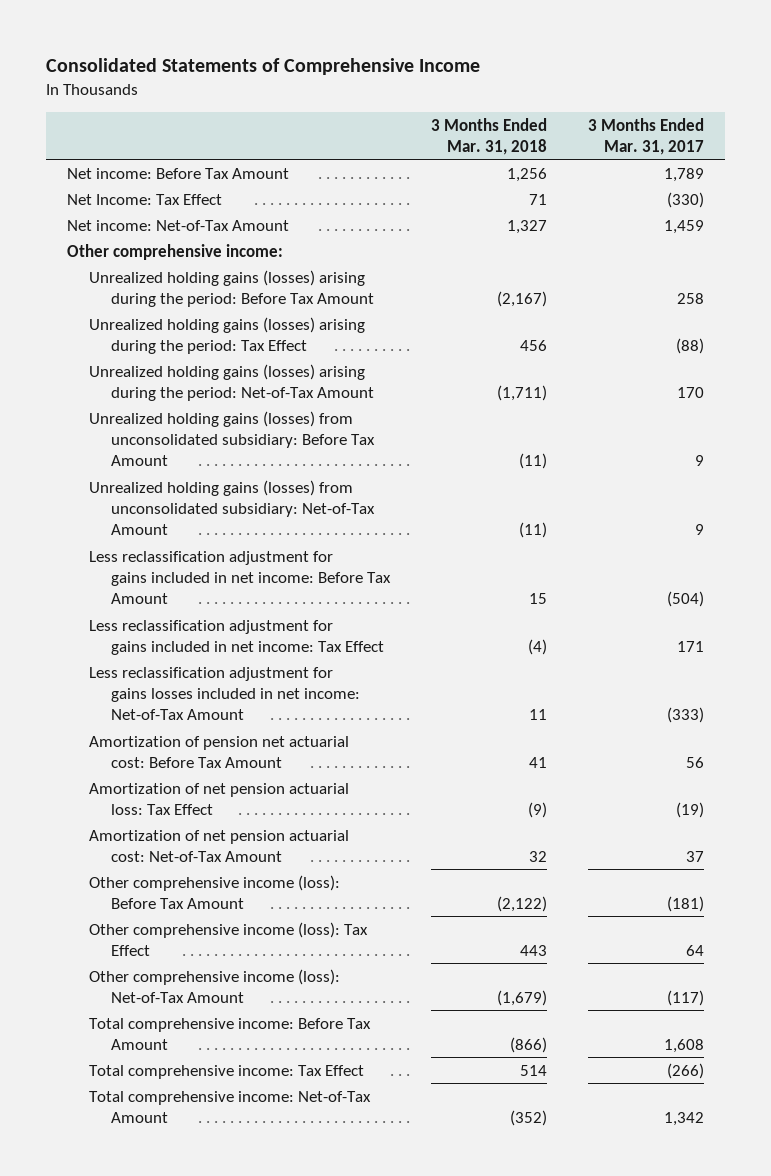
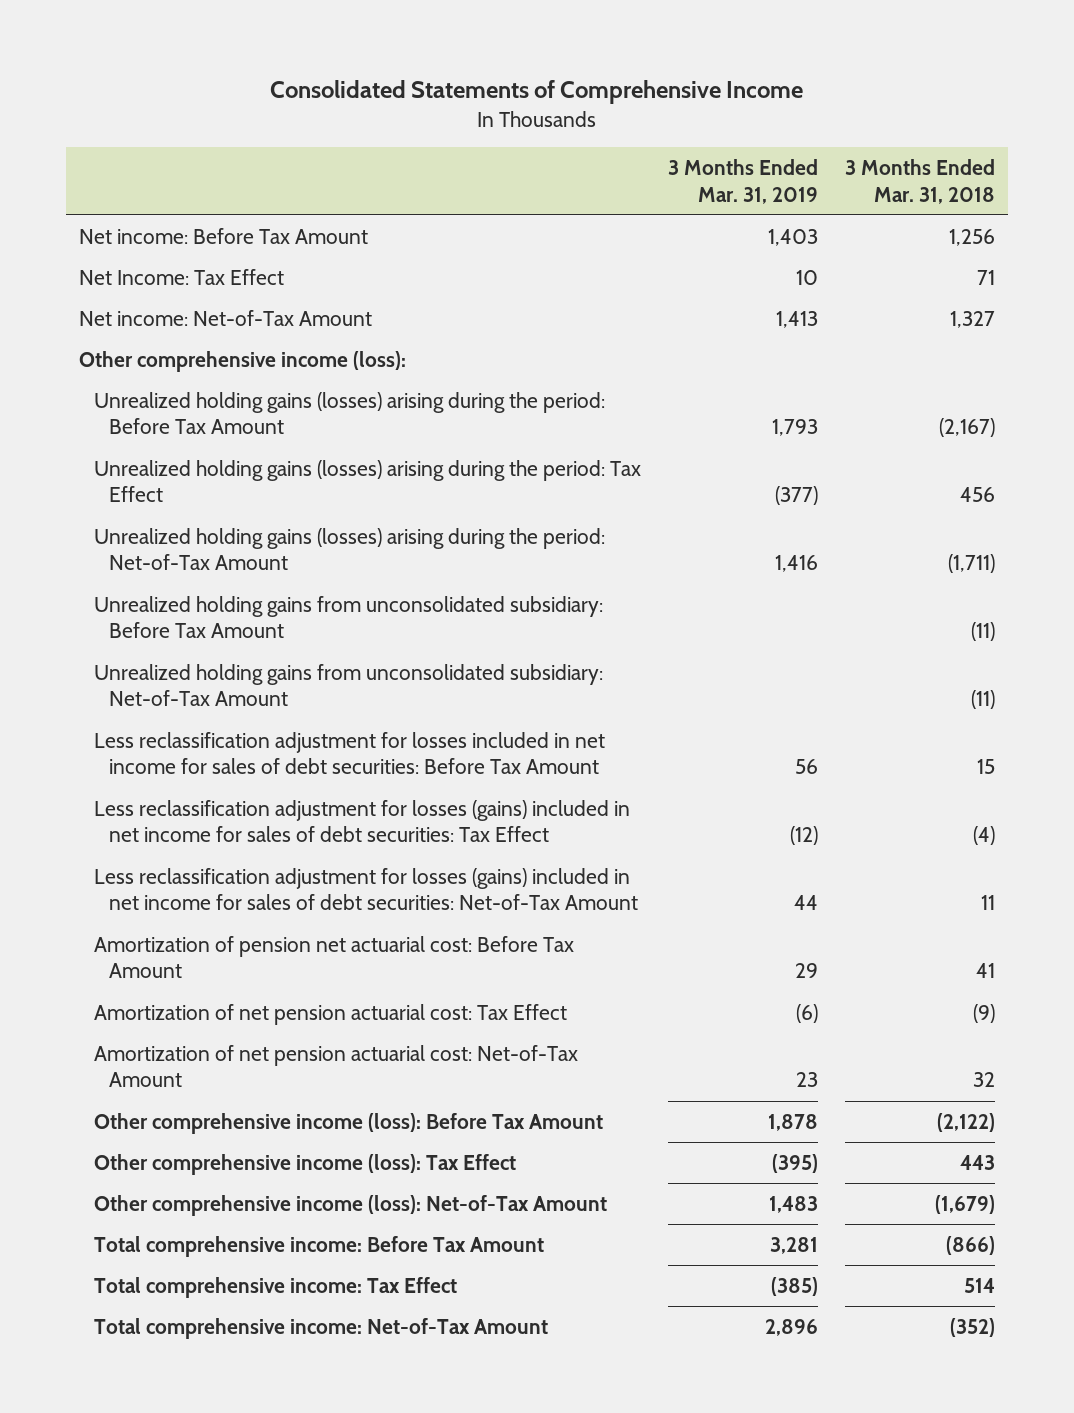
[588,117,705,155] 3 Months Ended Mar. 31, 2017 -> none
none -> [668,159,819,204] 3 Months Ended Mar. 31, 2019
[66,243,283,260] Other comprehensive income: -> [79,351,407,373] Other comprehensive income (loss):
[88,410,375,466] Unrealized holding gains (losses) from unconsolidated subsidiary: Before Tax Amount -> [94,596,604,639] Unrealized holding gains from unconsolidated subsidiary: Before Tax Amount
[88,479,375,535] Unrealized holding gains (losses) from unconsolidated subsidiary: Net-of-Tax Amount -> [94,664,604,707] Unrealized holding gains from unconsolidated subsidiary: Net-of-Tax Amount
[88,550,391,604] Less reclassification adjustment for gains included in net income: Before Tax Amount -> [94,732,606,775] Less reclassification adjustment for losses included in net income for sales of debt securities: Before Tax Amount
[88,619,384,655] Less reclassification adjustment for gains included in net income: Tax Effect -> [94,800,631,843] Less reclassification adjustment for losses (gains) included in net income for sales of debt securities: Tax Effect
[88,666,360,720] Less reclassification adjustment for gains losses included in net income: Net-of-Tax Amount -> [94,868,639,911] Less reclassification adjustment for losses (gains) included in net income for sales of debt securities: Net-of-Tax Amount
[88,782,349,815] Amortization of net pension actuarial loss: Tax Effect -> [94,1004,568,1026] Amortization of net pension actuarial cost: Tax Effect

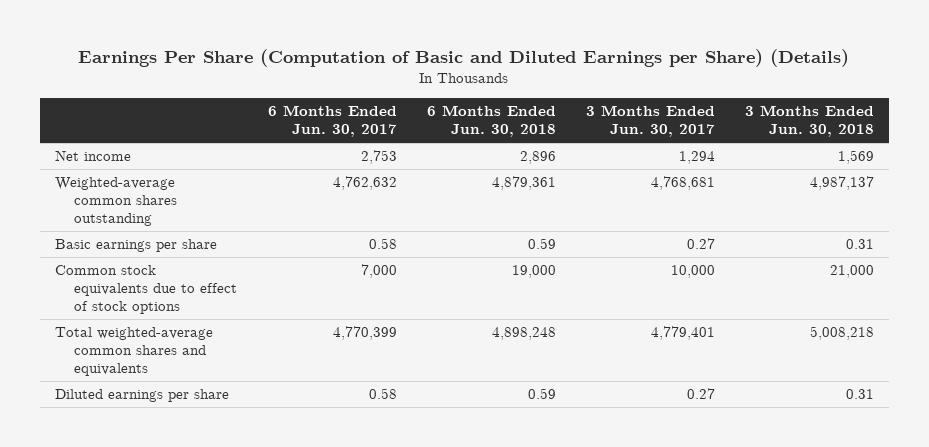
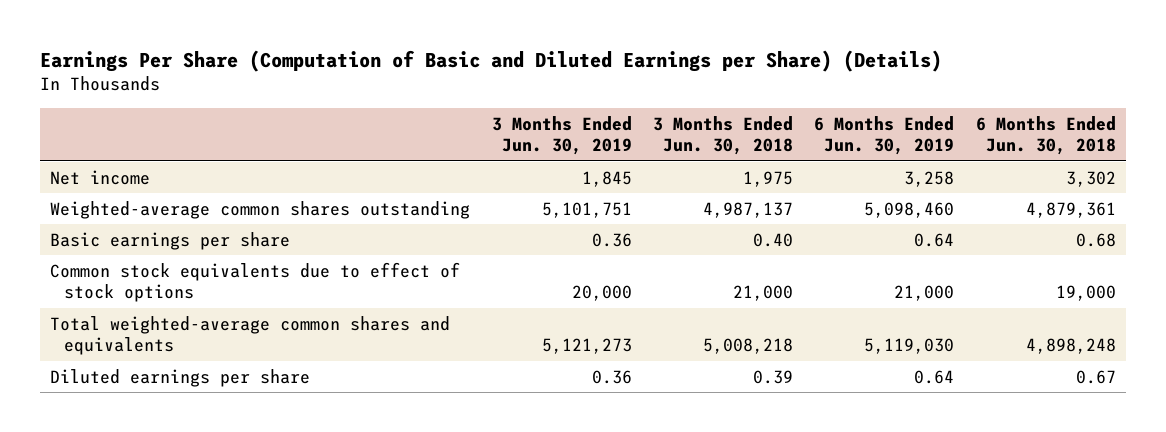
[267,105,397,138] 6 Months Ended Jun. 30, 2017 -> none
[586,105,716,138] 3 Months Ended Jun. 30, 2017 -> none
none -> [491,115,632,156] 3 Months Ended Jun. 30, 2019
none -> [814,115,955,156] 6 Months Ended Jun. 30, 2019
[519,151,556,165] 2,896 -> [1065,170,1116,187] 3,302
[838,150,875,165] 1,569 -> [742,170,793,187] 1,975
[527,238,556,250] 0.59 -> [1075,232,1116,247] 0.68
[846,239,875,250] 0.31 -> [752,232,793,247] 0.40
[527,388,556,400] 0.59 -> [1075,369,1116,384] 0.67
[846,389,875,400] 0.31 -> [752,369,793,384] 0.39

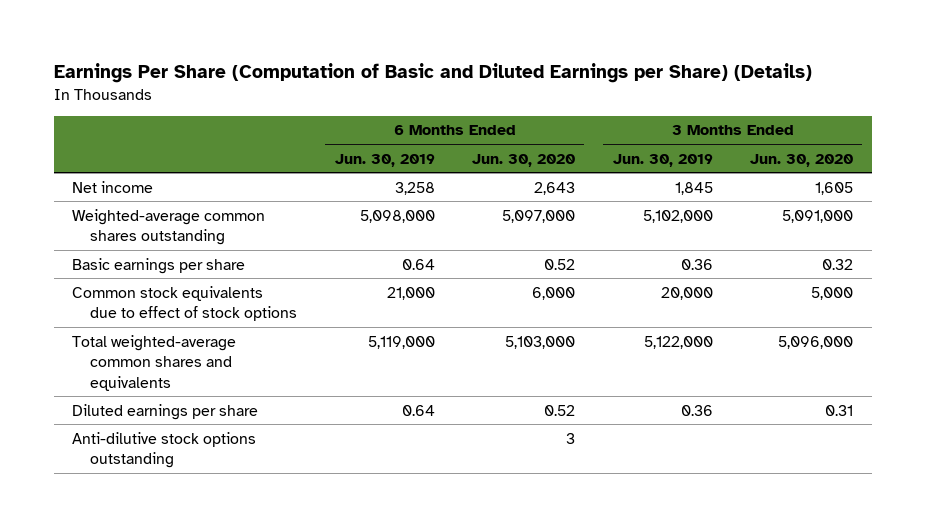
[652,115,793,156] 3 Months Ended Jun. 30, 2018 -> none
[975,115,1116,156] 6 Months Ended Jun. 30, 2018 -> none
none -> [472,153,576,167] Jun. 30, 2020
none -> [750,153,854,167] Jun. 30, 2020
[541,201,632,218] 5,101,751 -> [642,209,713,223] 5,102,000
[864,201,955,218] 5,098,460 -> [359,209,435,223] 5,098,000
[541,338,632,355] 5,121,273 -> [643,335,713,349] 5,122,000
[864,338,955,355] 5,119,030 -> [367,335,435,349] 5,119,000
none -> [72,431,257,469] Anti-dilutive stock options outstanding

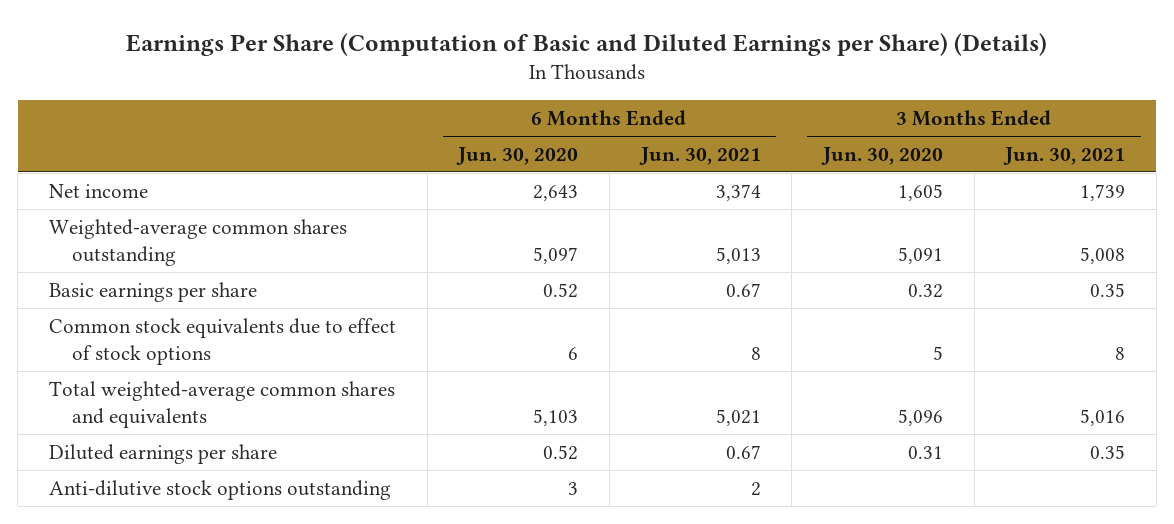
[334,153,435,167] Jun. 30, 2019 -> none
[612,153,713,167] Jun. 30, 2019 -> none
none -> [638,146,761,165] Jun. 30, 2021
none -> [1003,146,1126,165] Jun. 30, 2021
[502,209,576,223] 5,097,000 -> [533,246,579,264] 5,097
[782,209,854,223] 5,091,000 -> [897,246,943,264] 5,091
[532,286,576,300] 6,000 -> [568,346,579,360] 6
[811,286,854,300] 5,000 -> [932,345,943,360] 5
[505,335,576,349] 5,103,000 -> [533,408,579,426] 5,103
[778,335,854,349] 5,096,000 -> [897,408,943,426] 5,096

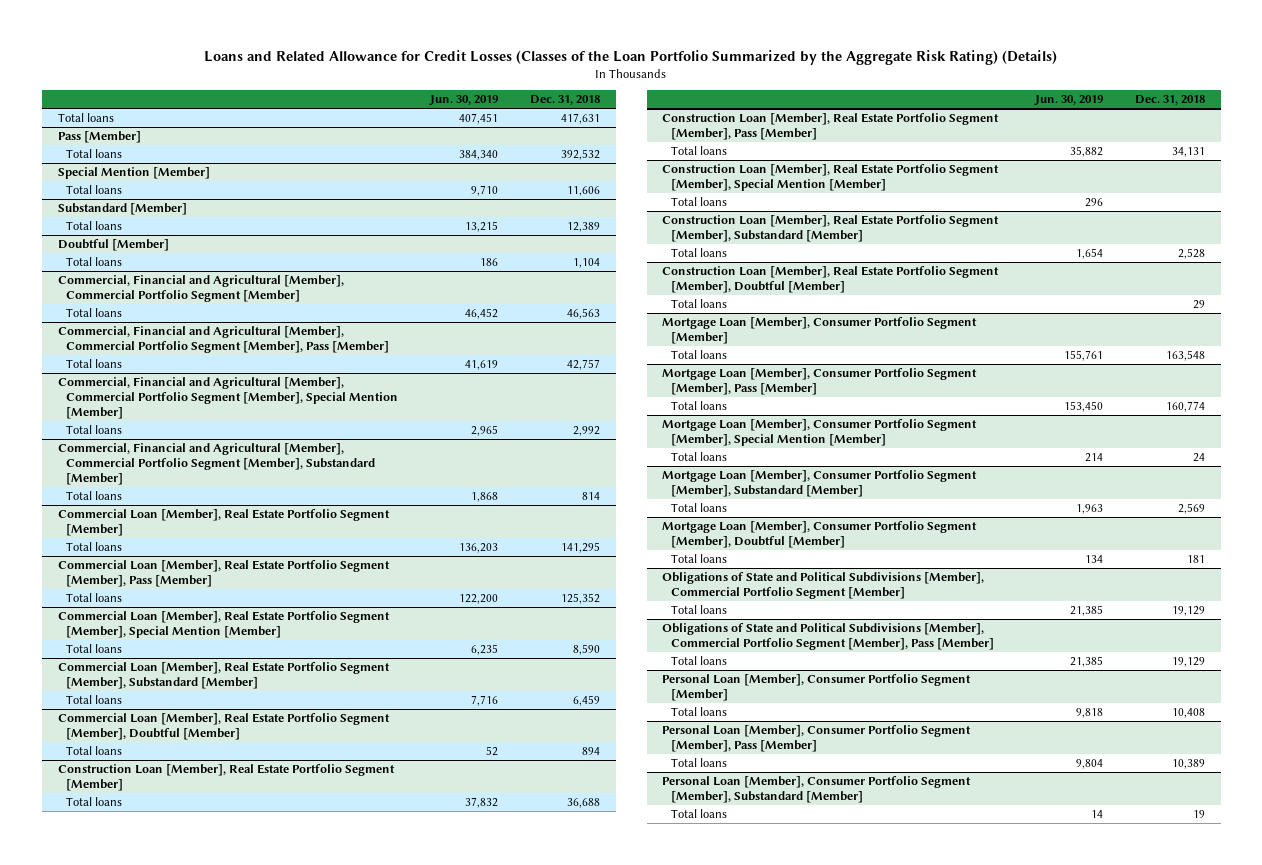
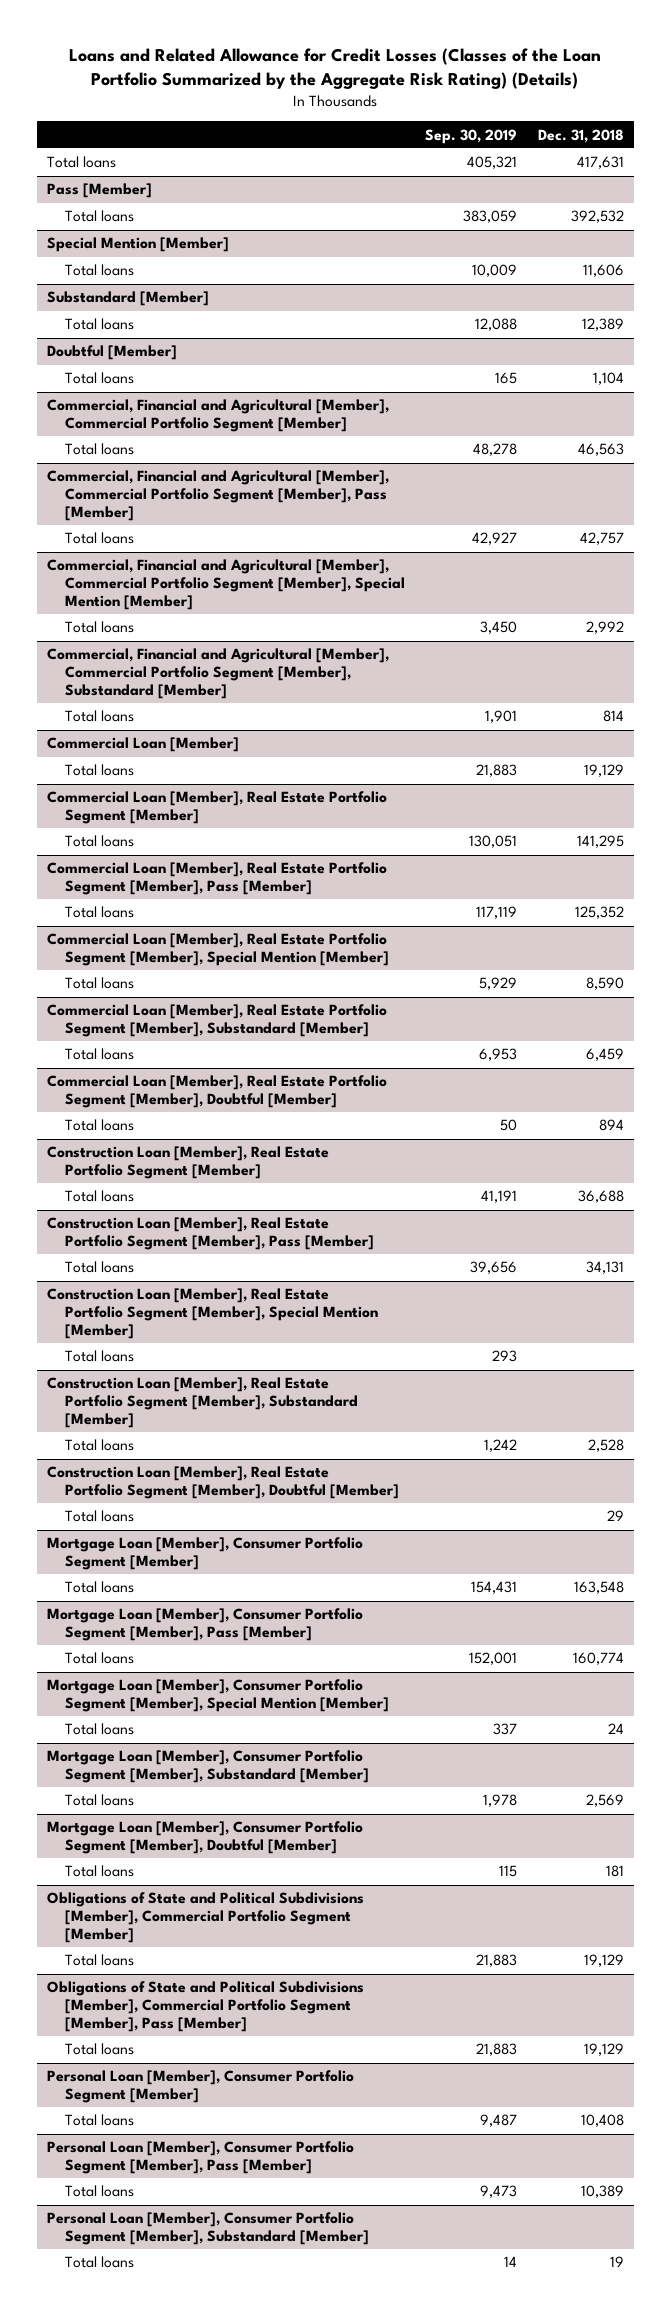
[429,95,499,107] Jun. 30, 2019 -> none
none -> [425,128,518,144] Sep. 30, 2019
none -> [46,737,239,753] Commercial Loan [Member]
none -> [64,764,134,777] Total loans

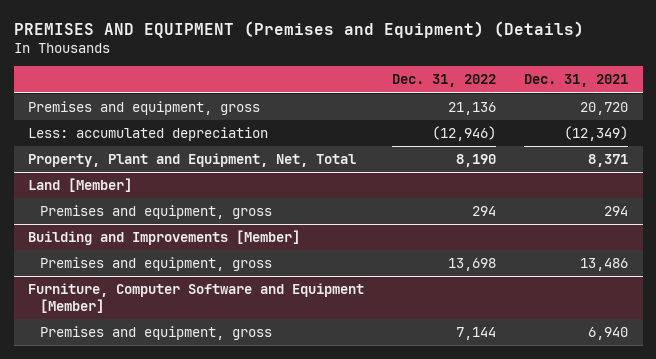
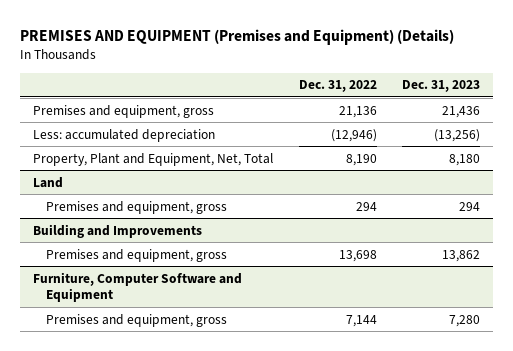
[524,74,629,88] Dec. 31, 2021 -> none
none -> [402,80,481,93] Dec. 31, 2023
[27,178,132,193] Land [Member] -> [32,176,63,188] Land
[27,230,300,246] Building and Improvements [Member] -> [32,223,202,238] Building and Improvements
[27,283,364,314] Furniture, Computer Software and Equipment [Member] -> [32,271,242,303] Furniture, Computer Software and Equipment

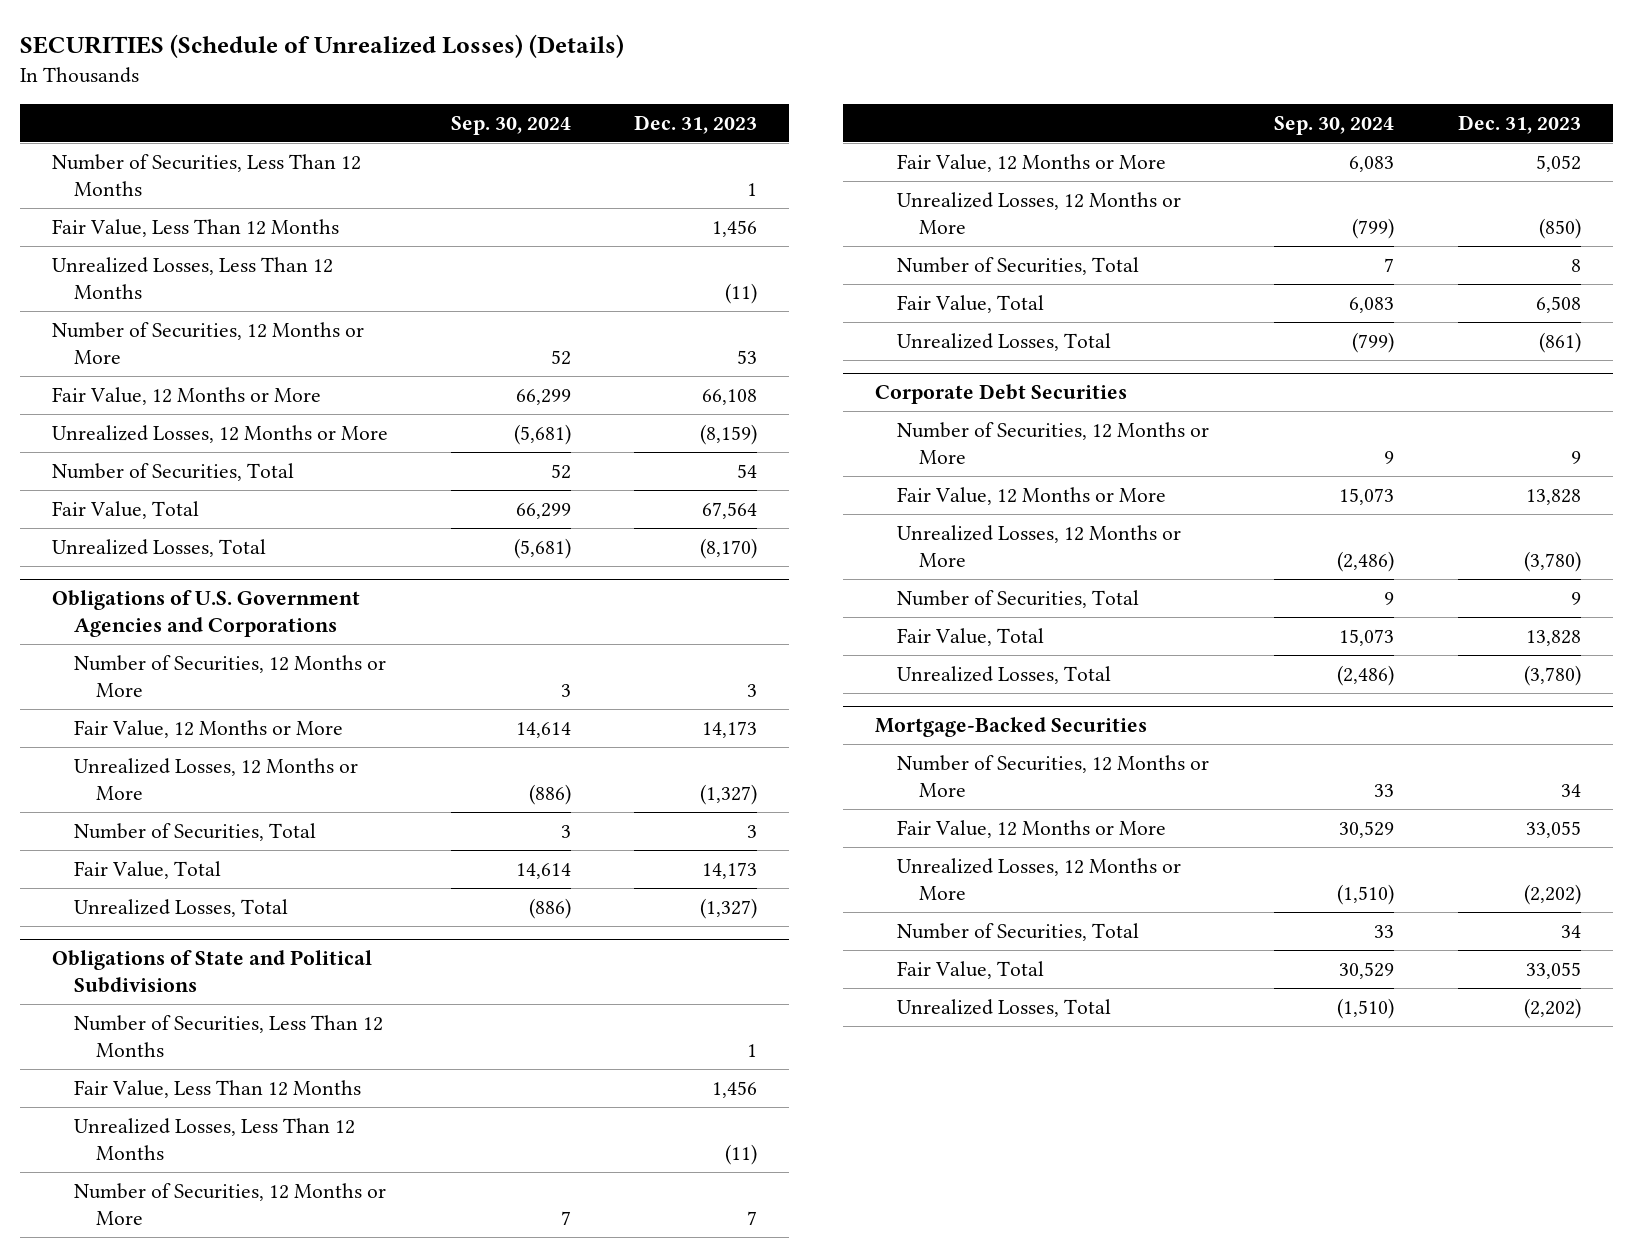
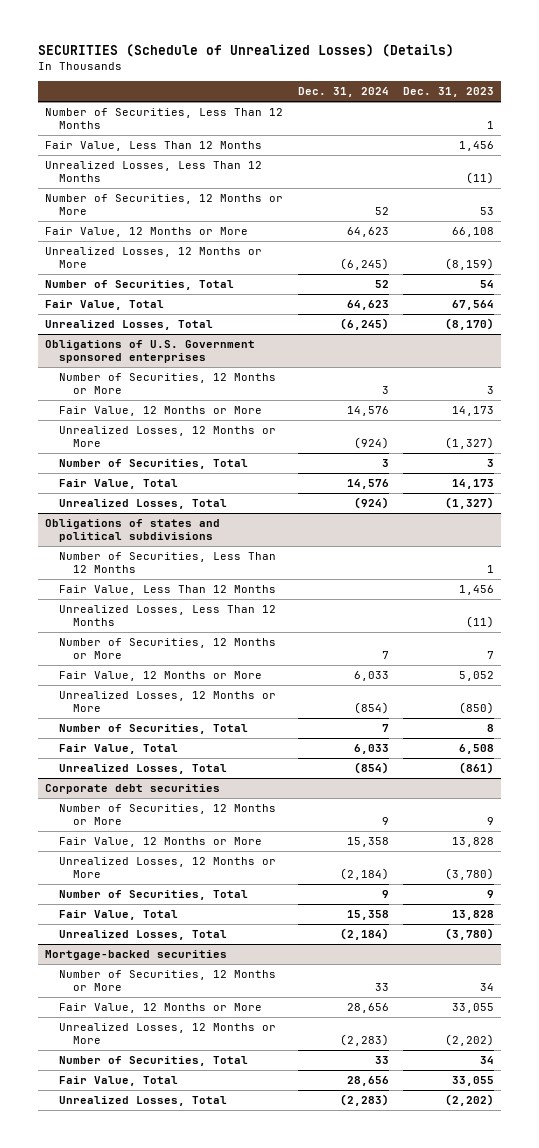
[451,115,572,135] Sep. 30, 2024 -> none
none -> [297,87,389,98] Dec. 31, 2024
[51,590,360,638] Obligations of U.S. Government Agencies and Corporations -> [45,340,256,363] Obligations of U.S. Government sponsored enterprises
[51,950,372,994] Obligations of State and Political Subdivisions -> [45,519,221,542] Obligations of states and political subdivisions
[874,384,1127,405] Corporate Debt Securities -> [45,784,221,795] Corporate debt securities
[874,717,1147,738] Mortgage-Backed Securities -> [45,950,228,961] Mortgage-backed securities

